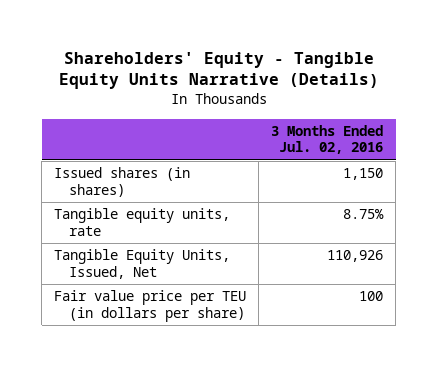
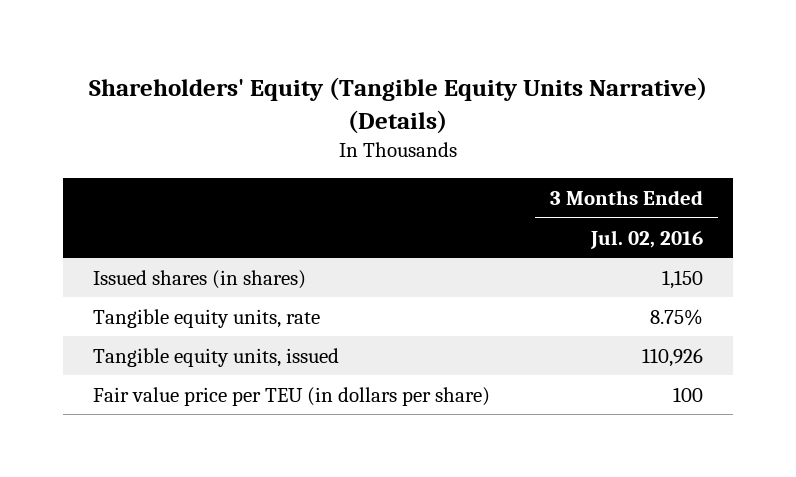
[58,51,379,90] Shareholders' Equity - Tangible Equity Units Narrative (Details) -> [88,76,707,134] Shareholders' Equity (Tangible Equity Units Narrative) (Details)
[54,249,231,279] Tangible Equity Units, Issued, Net -> [92,347,339,367] Tangible equity units, issued

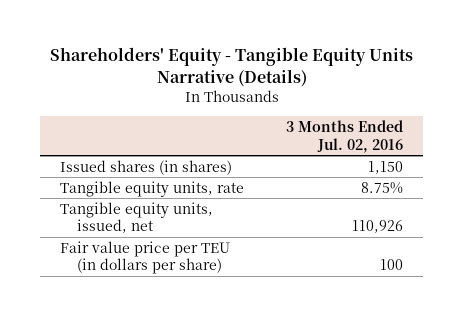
[88,76,707,134] Shareholders' Equity (Tangible Equity Units Narrative) (Details) -> [49,47,413,88] Shareholders' Equity - Tangible Equity Units Narrative (Details)
[92,347,339,367] Tangible equity units, issued -> [60,201,214,234] Tangible equity units, issued, net

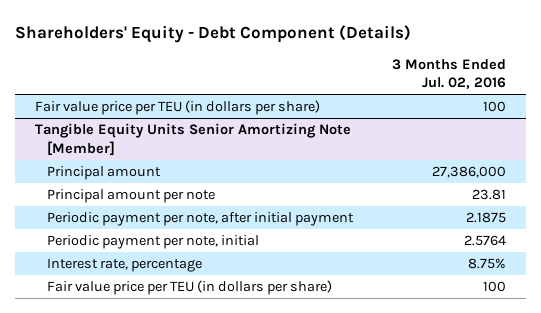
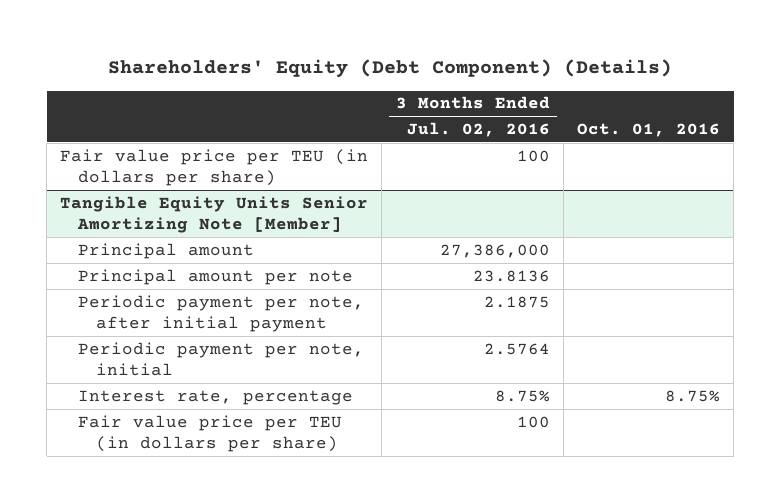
[14,24,411,43] Shareholders' Equity - Debt Component (Details) -> [108,59,673,79] Shareholders' Equity (Debt Component) (Details)
none -> [577,122,721,137] Oct. 01, 2016
[472,189,507,201] 23.81 -> [472,269,550,282] 23.8136

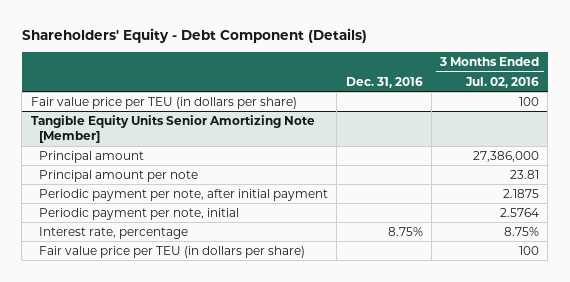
[108,59,673,79] Shareholders' Equity (Debt Component) (Details) -> [21,28,367,44] Shareholders' Equity - Debt Component (Details)
[577,122,721,137] Oct. 01, 2016 -> none
none -> [345,76,423,88] Dec. 31, 2016
[472,269,550,282] 23.8136 -> [510,169,540,179] 23.81

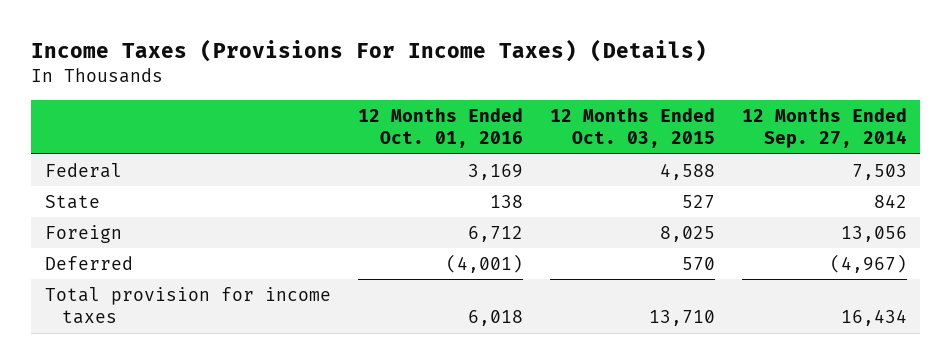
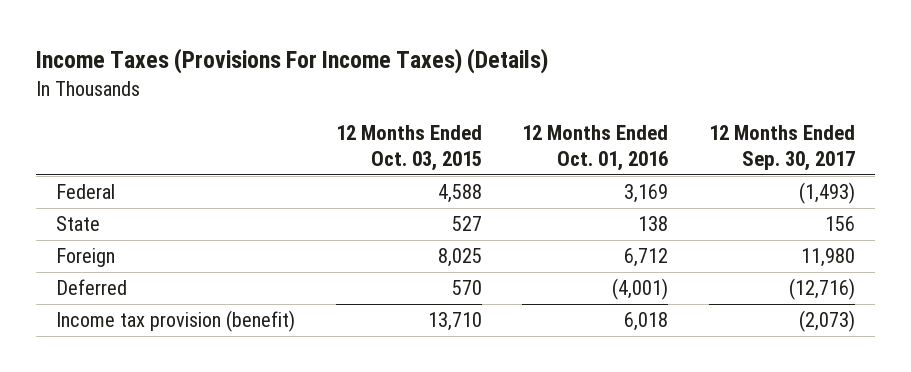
[741,107,907,149] 12 Months Ended Sep. 27, 2014 -> none
none -> [708,124,855,172] 12 Months Ended Sep. 30, 2017
[44,286,331,325] Total provision for income taxes -> [56,310,296,333] Income tax provision (benefit)

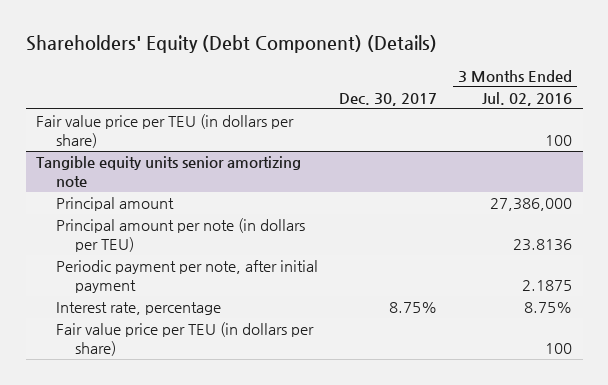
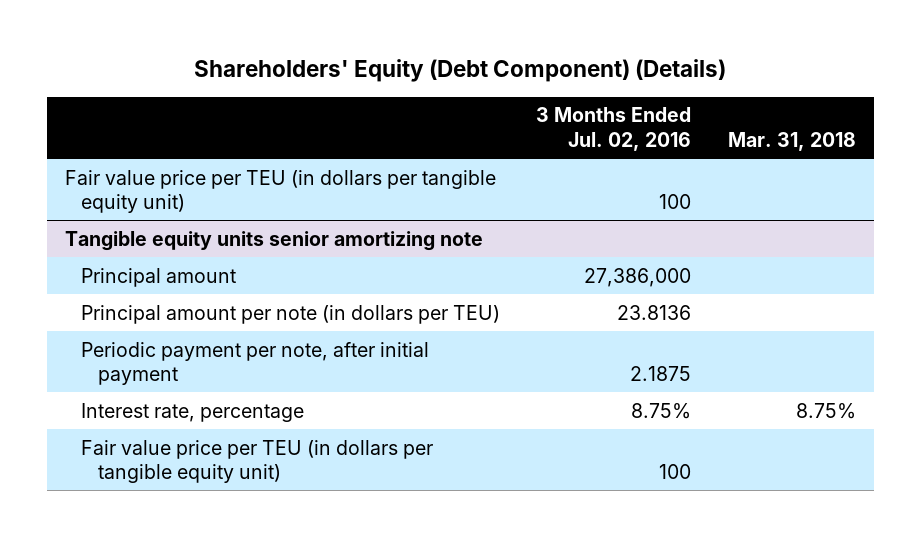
[338,92,437,106] Dec. 30, 2017 -> none
none -> [727,131,856,151] Mar. 31, 2018
[36,114,295,148] Fair value price per TEU (in dollars per share) -> [64,169,496,214] Fair value price per TEU (in dollars per tangible equity unit)
[55,322,314,356] Fair value price per TEU (in dollars per share) -> [81,439,434,484] Fair value price per TEU (in dollars per tangible equity unit)

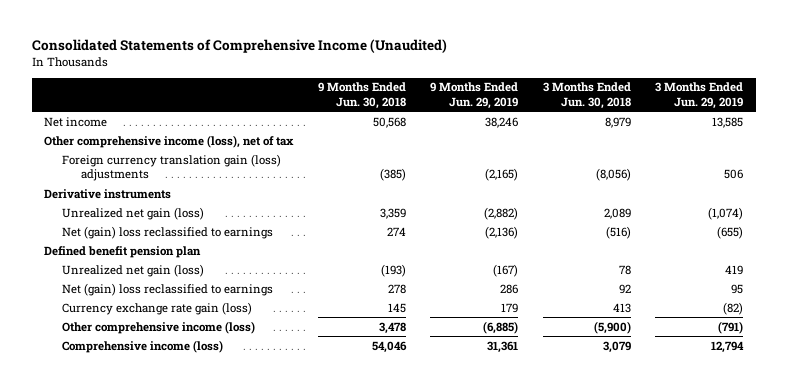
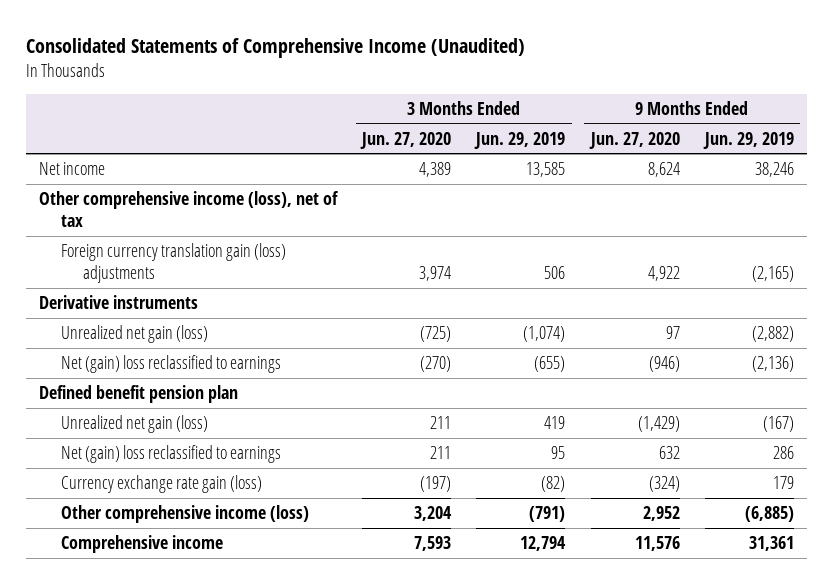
[317,82,406,109] 9 Months Ended Jun. 30, 2018 -> none
[542,82,631,109] 3 Months Ended Jun. 30, 2018 -> none
none -> [360,131,452,149] Jun. 27, 2020
none -> [588,131,680,149] Jun. 27, 2020
[62,339,224,353] Comprehensive income (loss) -> [60,534,223,553] Comprehensive income

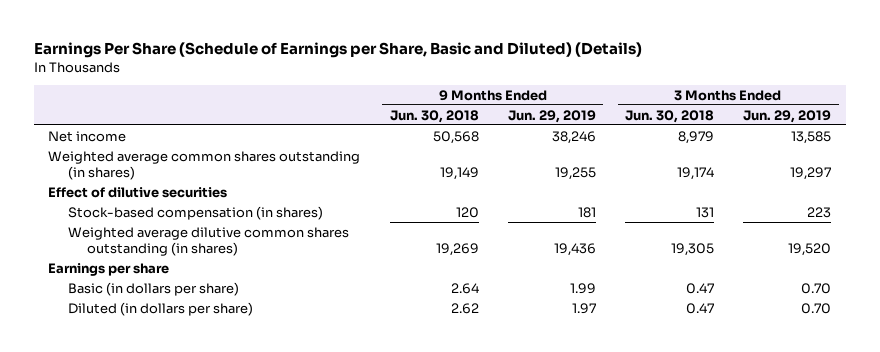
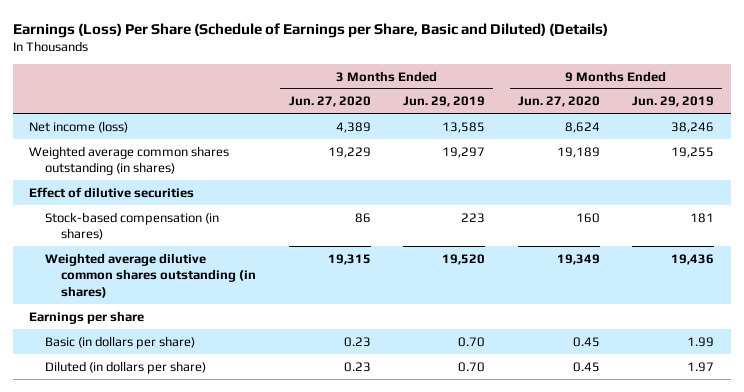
[33,42,642,59] Earnings Per Share (Schedule of Earnings per Share, Basic and Diluted) (Details) -> [13,22,609,38] Earnings (Loss) Per Share (Schedule of Earnings per Share, Basic and Diluted) (Details)
[389,109,479,123] Jun. 30, 2018 -> none
[625,109,715,123] Jun. 30, 2018 -> none
none -> [288,96,371,108] Jun. 27, 2020
none -> [517,96,600,108] Jun. 27, 2020
[48,130,127,142] Net income -> [29,120,129,133] Net income (loss)

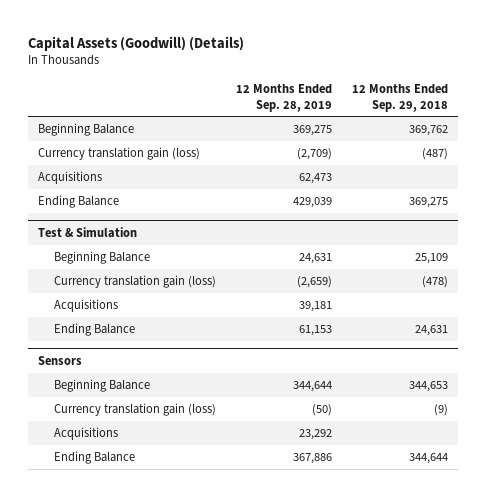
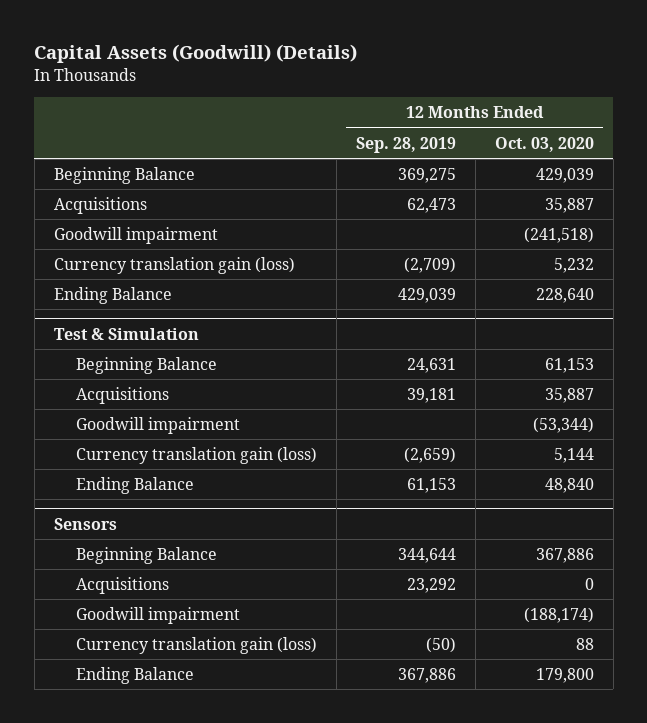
[352,83,449,112] 12 Months Ended Sep. 29, 2018 -> none
none -> [494,136,594,152] Oct. 03, 2020
none -> [53,227,218,245] Goodwill impairment
[38,146,201,160] Currency translation gain (loss) -> [53,257,295,275] Currency translation gain (loss)
none -> [75,417,240,435] Goodwill impairment
[54,274,217,288] Currency translation gain (loss) -> [75,447,317,465] Currency translation gain (loss)
none -> [75,607,240,625] Goodwill impairment
[54,402,217,416] Currency translation gain (loss) -> [75,637,317,655] Currency translation gain (loss)

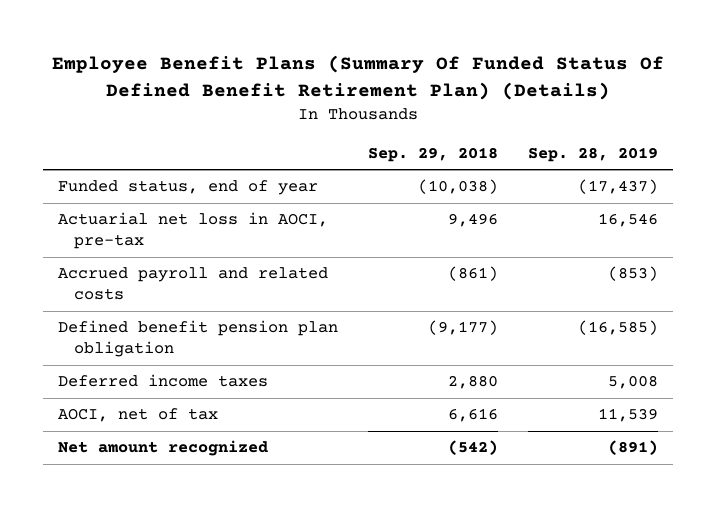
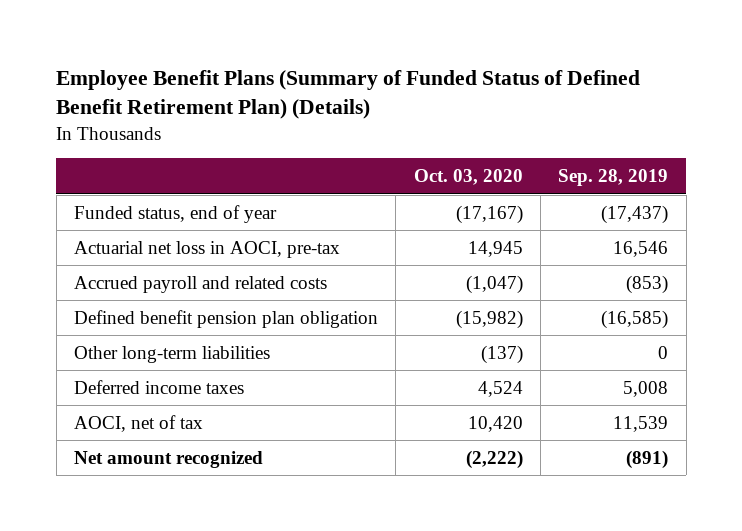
[51,55,664,101] Employee Benefit Plans (Summary Of Funded Status Of Defined Benefit Retirement Plan) (Details) -> [56,70,641,120] Employee Benefit Plans (Summary of Funded Status of Defined Benefit Retirement Plan) (Details)
[367,146,498,162] Sep. 29, 2018 -> none
none -> [413,169,523,186] Oct. 03, 2020
none -> [73,345,270,363] Other long-term liabilities

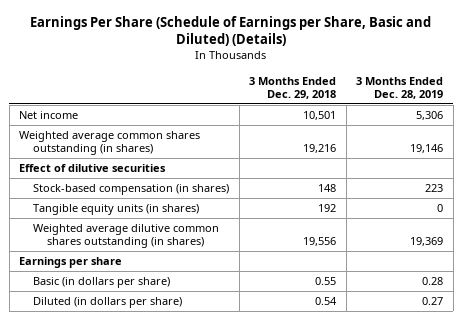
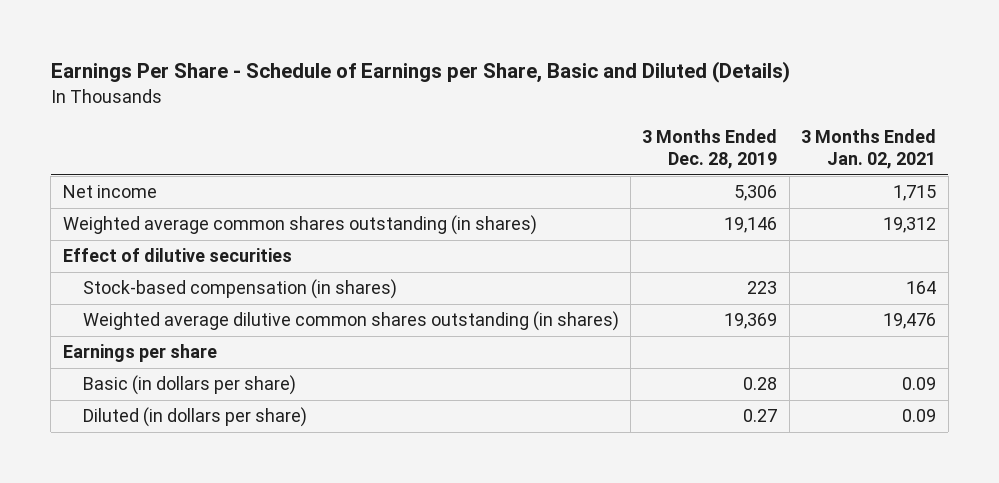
[30,15,432,47] Earnings Per Share (Schedule of Earnings per Share, Basic and Diluted) (Details) -> [50,61,790,84] Earnings Per Share - Schedule of Earnings per Share, Basic and Diluted (Details)
[249,76,337,99] 3 Months Ended Dec. 29, 2018 -> none
none -> [801,128,937,169] 3 Months Ended Jan. 02, 2021
[33,204,200,216] Tangible equity units (in shares) -> none

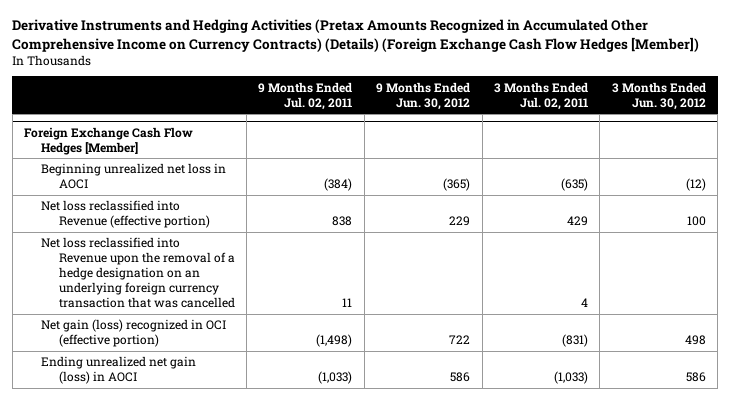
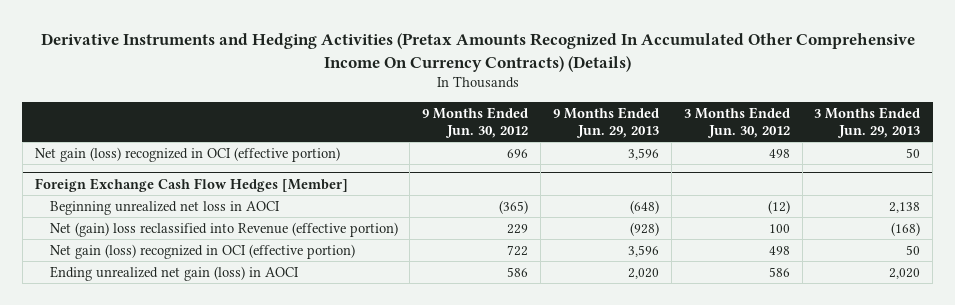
[12,19,700,52] Derivative Instruments and Hedging Activities (Pretax Amounts Recognized in Accumulated Other Comprehensive Income on Currency Contracts) (Details) (Foreign Exchange Cash Flow Hedges [Member]) -> [40,32,915,72] Derivative Instruments and Hedging Activities (Pretax Amounts Recognized In Accumulated Other Comprehensive Income On Currency Contracts) (Details)
[258,81,353,110] 9 Months Ended Jul. 02, 2011 -> none
[494,81,589,110] 3 Months Ended Jul. 02, 2011 -> none
none -> [552,106,659,138] 9 Months Ended Jun. 29, 2013
none -> [814,106,921,138] 3 Months Ended Jun. 29, 2013
none -> [34,146,340,162] Net gain (loss) recognized in OCI (effective portion)
[41,237,235,309] Net loss reclassified into Revenue upon the removal of a hedge designation on an underlying foreign currency transaction that was cancelled -> none
[41,200,210,229] Net loss reclassified into Revenue (effective portion) -> [49,221,398,237] Net (gain) loss reclassified into Revenue (effective portion)

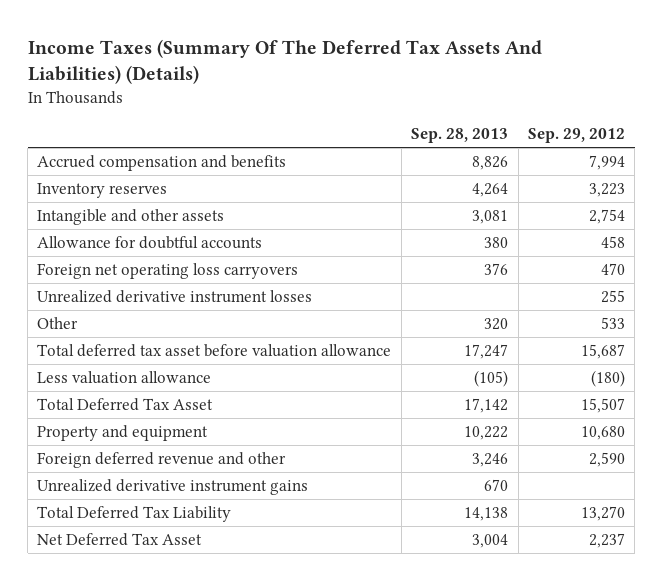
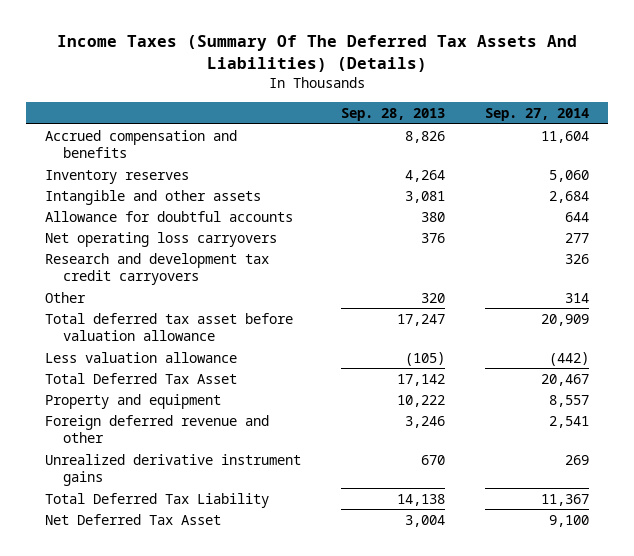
[527,128,625,144] Sep. 29, 2012 -> none
none -> [484,107,589,121] Sep. 27, 2014
[37,290,313,304] Unrealized derivative instrument losses -> none
[37,263,299,280] Foreign net operating loss carryovers -> [45,231,278,247] Net operating loss carryovers
none -> [45,252,270,285] Research and development tax credit carryovers

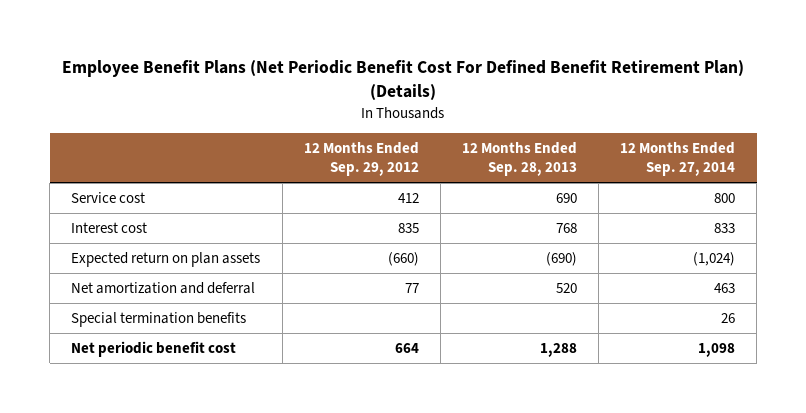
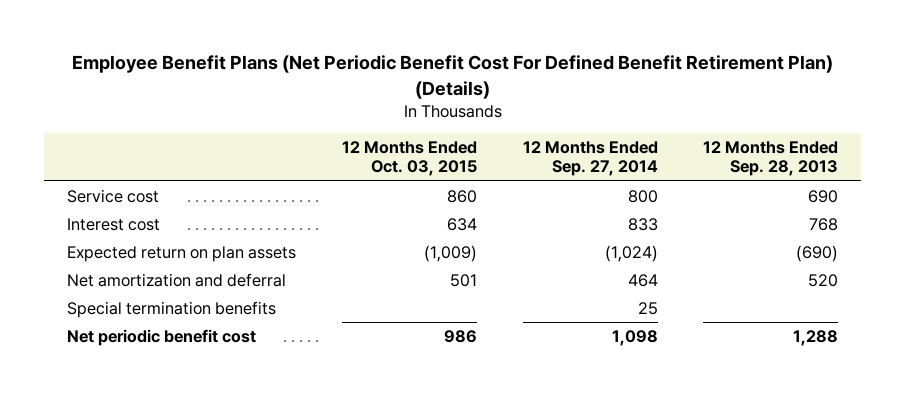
[303,141,419,177] 12 Months Ended Sep. 29, 2012 -> none
none -> [341,140,477,177] 12 Months Ended Oct. 03, 2015
[713,283,735,294] 463 -> [627,273,658,287] 464
[720,313,735,324] 26 -> [637,301,658,315] 25

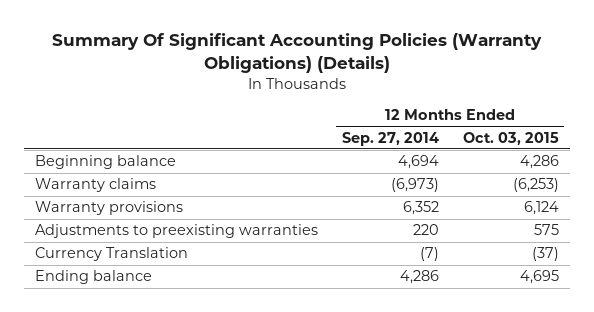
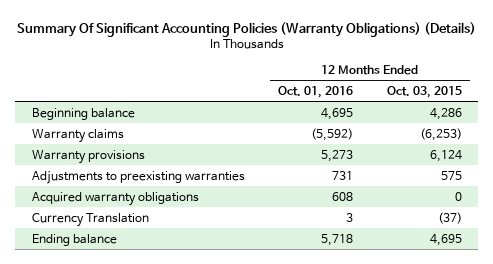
[342,131,440,146] Sep. 27, 2014 -> none
none -> [278,85,354,98] Oct. 01, 2016
none -> [31,191,199,206] Acquired warranty obligations

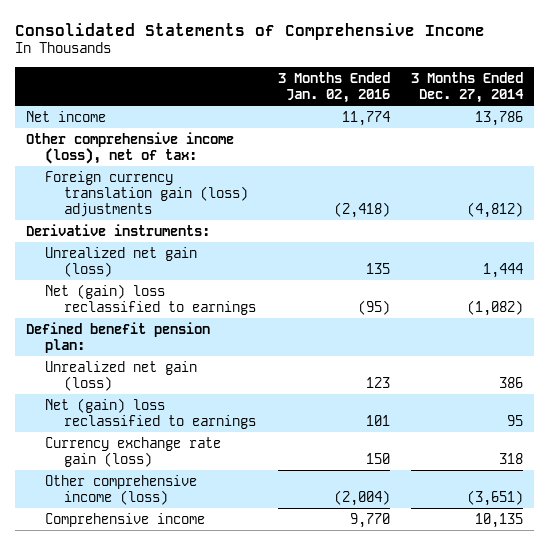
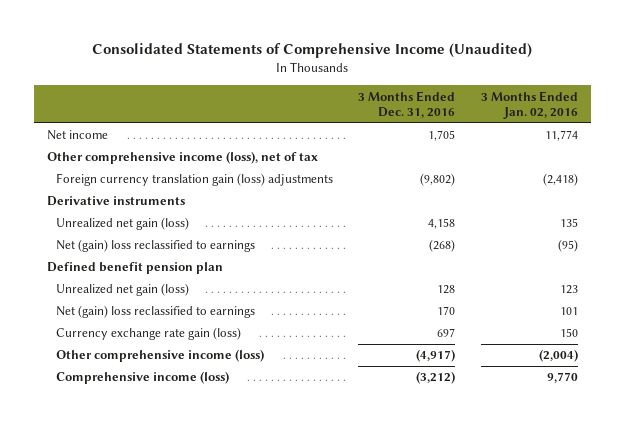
[14,22,485,40] Consolidated Statements of Comprehensive Income -> [92,43,533,59] Consolidated Statements of Comprehensive Income (Unaudited)
[411,71,525,103] 3 Months Ended Dec. 27, 2014 -> none
none -> [358,90,456,118] 3 Months Ended Dec. 31, 2016
[25,131,234,164] Other comprehensive income (loss), net of tax: -> [46,151,318,165] Other comprehensive income (loss), net of tax
[25,223,210,236] Derivative instruments: -> [46,196,185,207] Derivative instruments
[25,321,210,353] Defined benefit pension plan: -> [46,262,223,275] Defined benefit pension plan
[44,512,205,527] Comprehensive income -> [55,371,229,385] Comprehensive income (loss)

